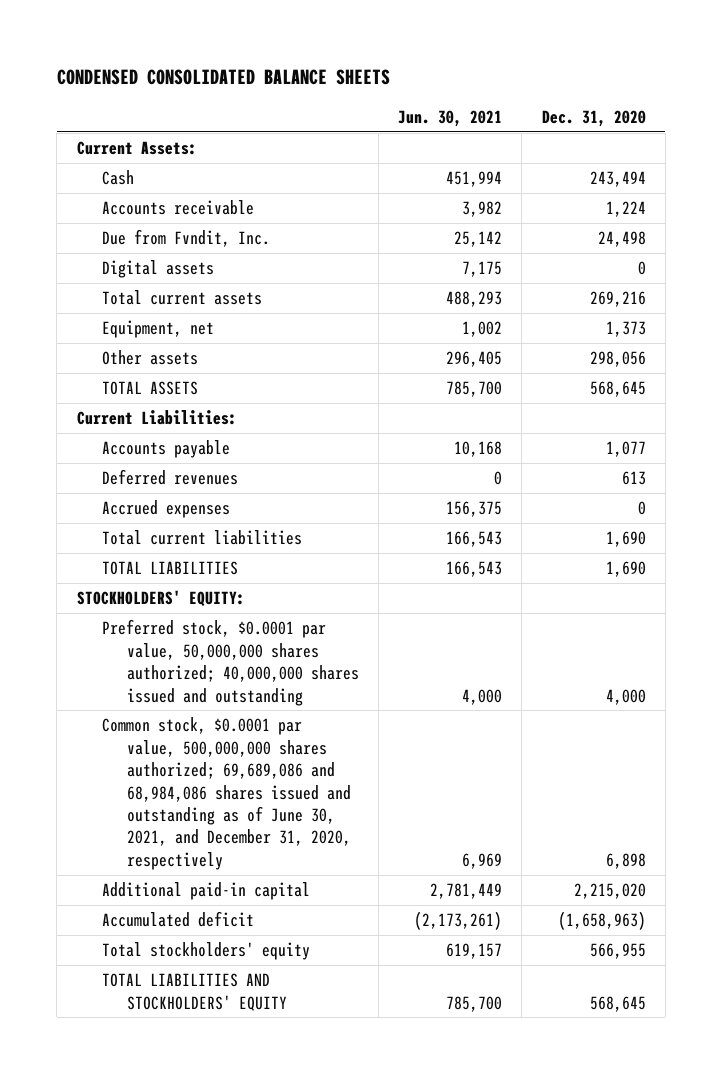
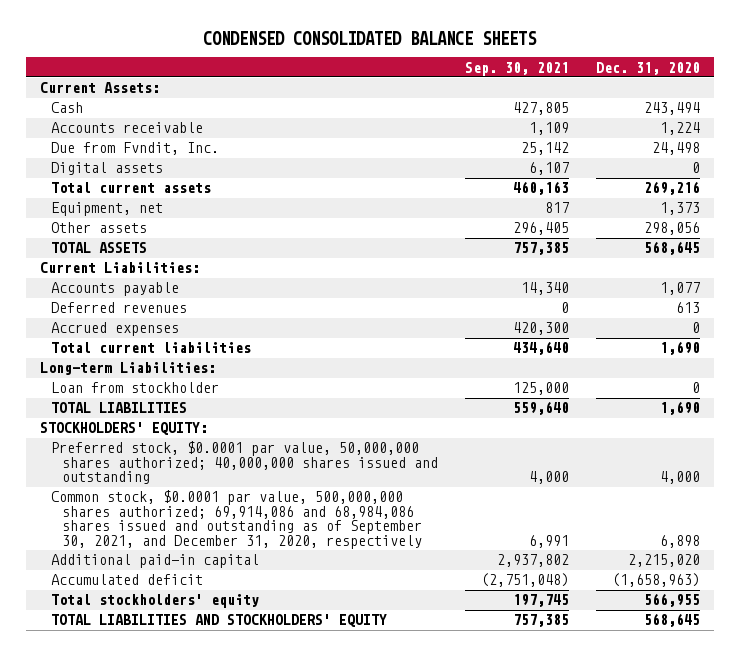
[398,110,503,128] Jun. 30, 2021 -> none
none -> [464,61,569,76] Sep. 30, 2021
none -> [39,362,216,376] Long-term Liabilities:
none -> [50,382,219,394] Loan from stockholder
[101,717,352,870] Common stock, $0.0001 par value, 500,000,000 shares authorized; 69,689,086 and 68,984,086 shares issued and outstanding as of June 30, 2021, and December 31, 2020, respectively -> [50,490,422,549] Common stock, $0.0001 par value, 500,000,000 shares authorized; 69,914,086 and 68,984,086 shares issued and outstanding as of September 30, 2021, and December 31, 2020, respectively

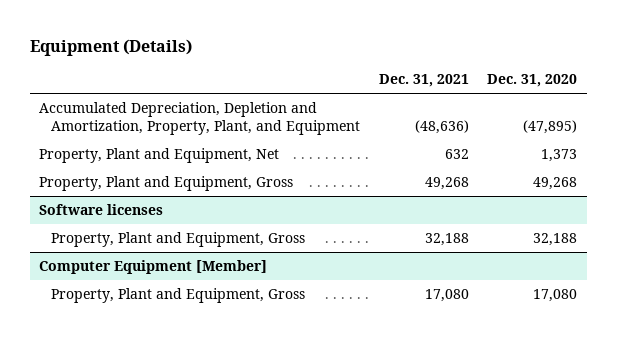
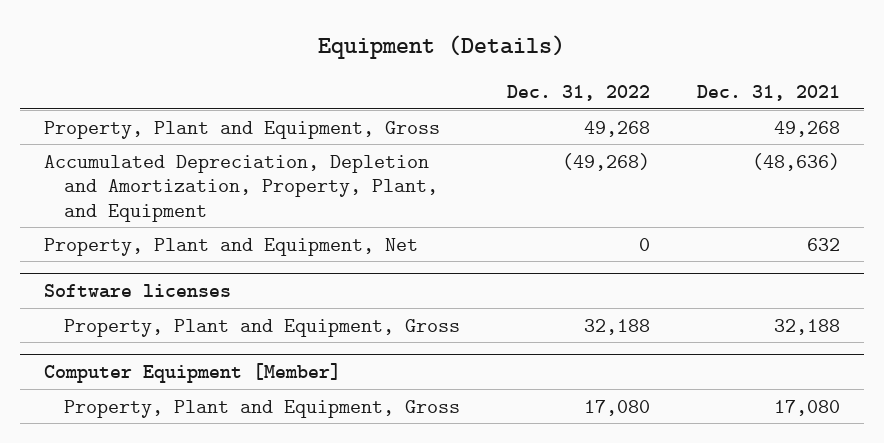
[487,74,578,88] Dec. 31, 2020 -> none
none -> [507,85,651,102] Dec. 31, 2022
[39,175,294,191] Property, Plant and Equipment, Gross -> [43,120,440,139] Property, Plant and Equipment, Gross

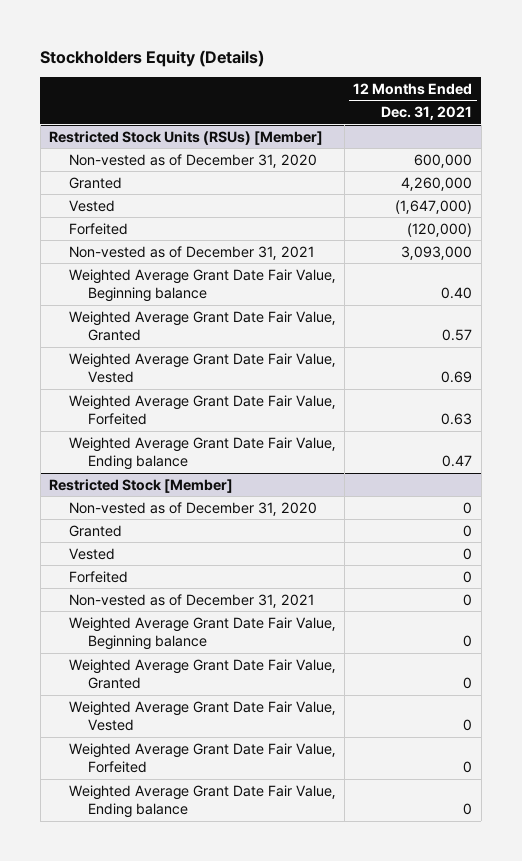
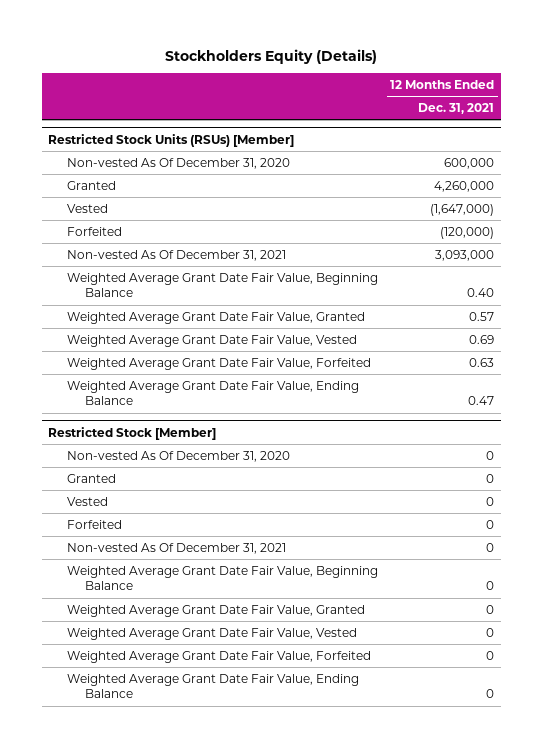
[68,153,317,168] Non-vested as of December 31, 2020 -> [66,157,290,169] Non-vested As Of December 31, 2020
[68,245,314,260] Non-vested as of December 31, 2021 -> [66,249,286,261] Non-vested As Of December 31, 2021
[68,268,336,302] Weighted Average Grant Date Fair Value, Beginning balance -> [66,272,378,298] Weighted Average Grant Date Fair Value, Beginning Balance
[68,436,336,470] Weighted Average Grant Date Fair Value, Ending balance -> [66,380,359,406] Weighted Average Grant Date Fair Value, Ending Balance
[68,501,317,516] Non-vested as of December 31, 2020 -> [66,450,290,462] Non-vested As Of December 31, 2020
[68,593,314,608] Non-vested as of December 31, 2021 -> [66,542,286,554] Non-vested As Of December 31, 2021
[68,616,336,650] Weighted Average Grant Date Fair Value, Beginning balance -> [66,565,378,591] Weighted Average Grant Date Fair Value, Beginning Balance
[68,784,336,818] Weighted Average Grant Date Fair Value, Ending balance -> [66,673,359,699] Weighted Average Grant Date Fair Value, Ending Balance

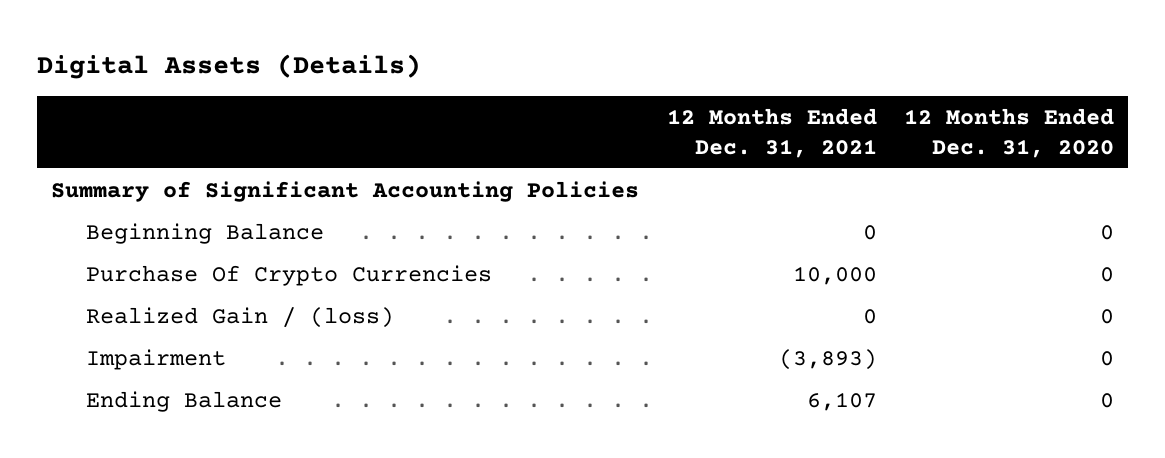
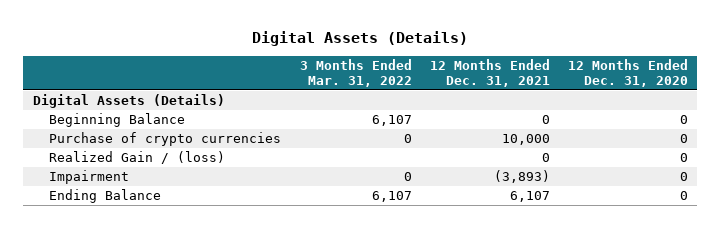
none -> [299,59,412,88] 3 Months Ended Mar. 31, 2022
[50,180,639,202] Summary of Significant Accounting Policies -> none
none -> [32,93,225,108] Digital Assets (Details)
[85,264,492,286] Purchase Of Crypto Currencies -> [49,131,282,146] Purchase of crypto currencies

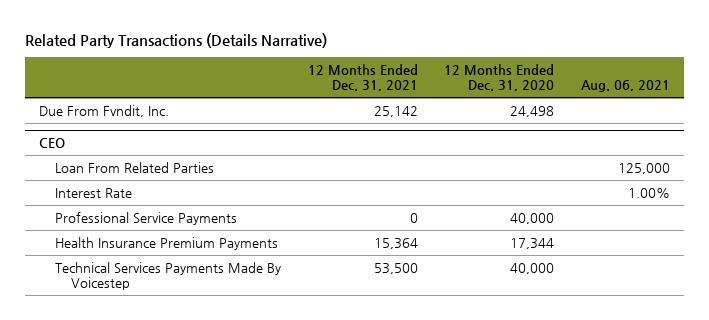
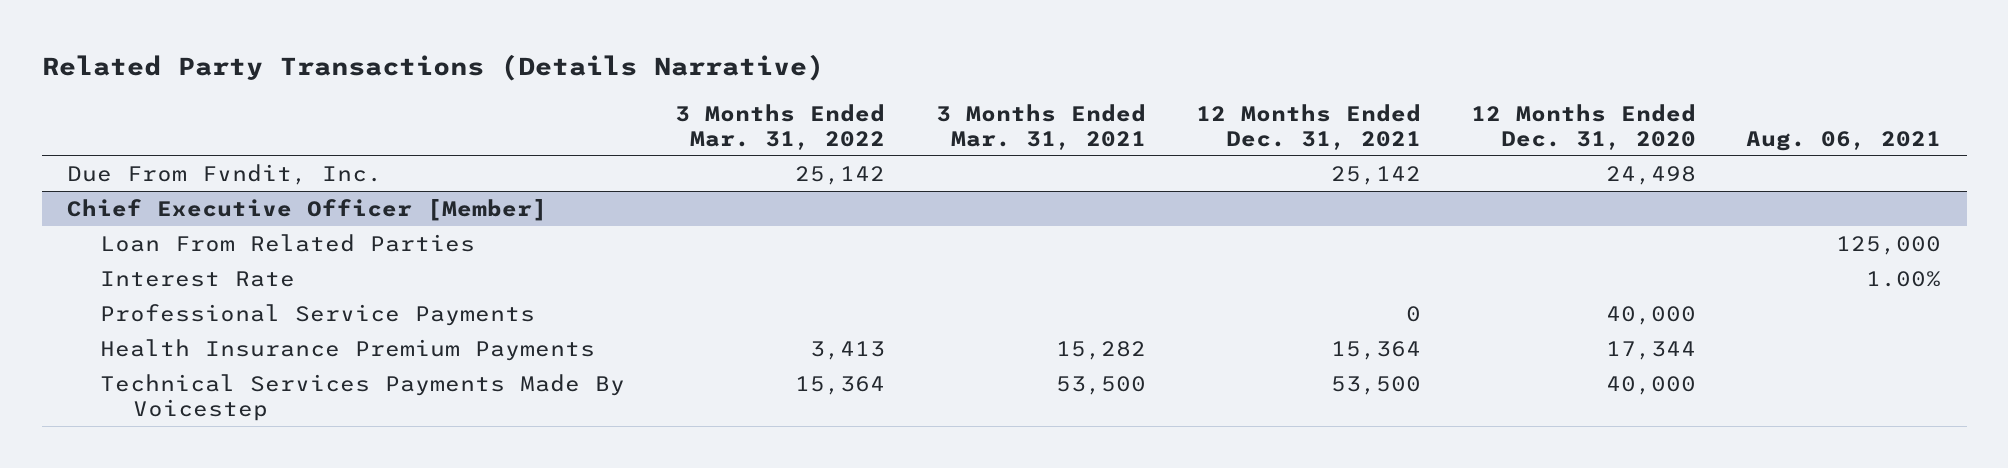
none -> [675,103,886,150] 3 Months Ended Mar. 31, 2022
none -> [935,103,1146,150] 3 Months Ended Mar. 31, 2021
[38,138,65,149] CEO -> [66,198,547,221] Chief Executive Officer [Member]

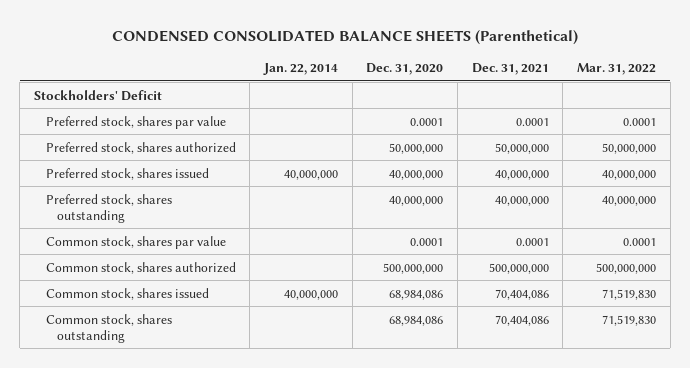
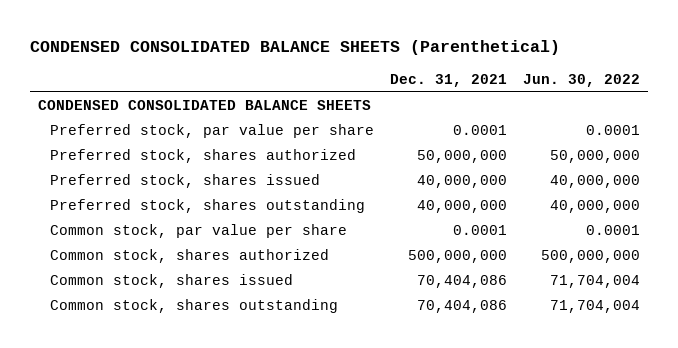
[263,62,339,75] Jan. 22, 2014 -> none
[366,62,444,75] Dec. 31, 2020 -> none
[576,62,656,75] Mar. 31, 2022 -> none
none -> [522,74,640,88] Jun. 30, 2022
[34,89,163,101] Stockholders' Deficit -> none
none -> [37,100,371,111] CONDENSED CONSOLIDATED BALANCE SHEETS
[45,115,226,129] Preferred stock, shares par value -> [49,124,374,139] Preferred stock, par value per share
[45,235,226,249] Common stock, shares par value -> [49,224,347,239] Common stock, par value per share

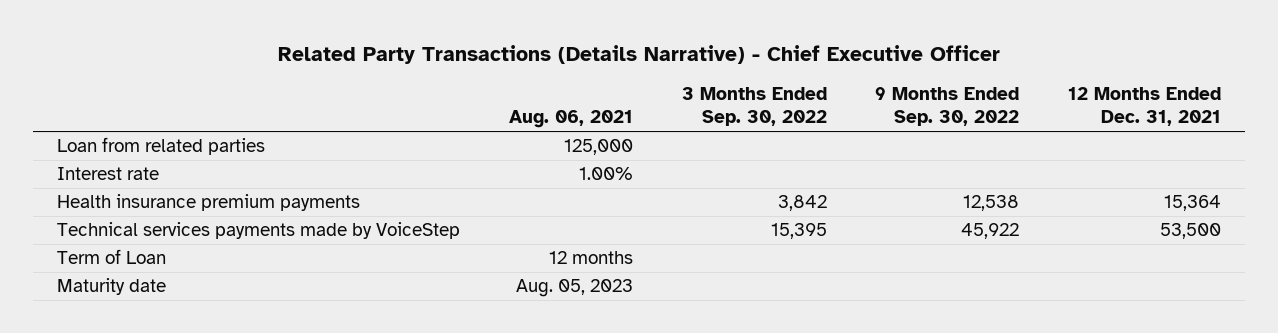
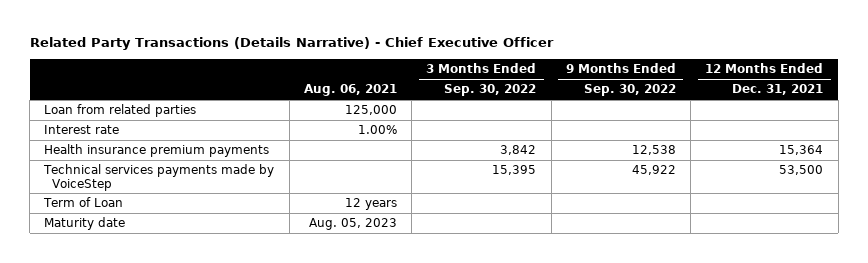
[548,251,633,265] 12 months -> [344,198,397,211] 12 years

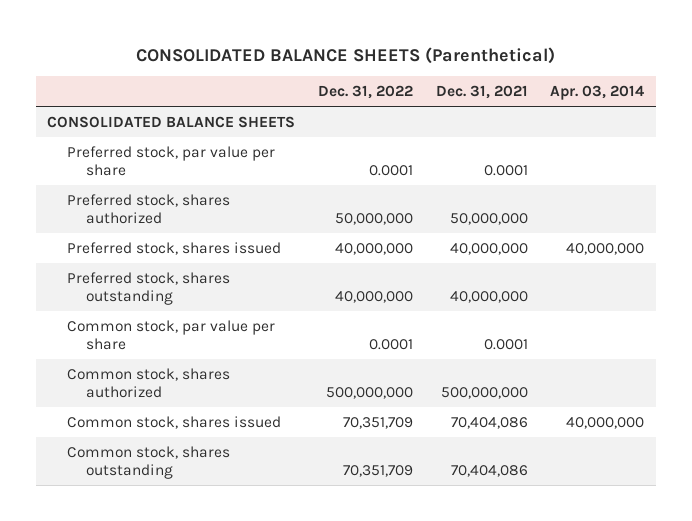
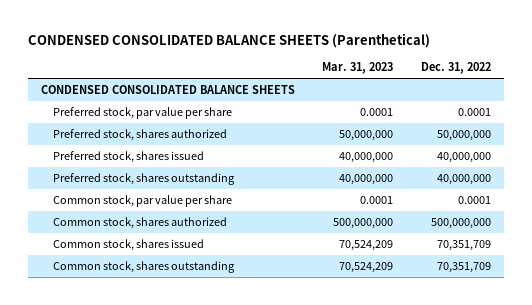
[135,46,555,64] CONSOLIDATED BALANCE SHEETS (Parenthetical) -> [27,33,430,49] CONDENSED CONSOLIDATED BALANCE SHEETS (Parenthetical)
[435,85,528,100] Dec. 31, 2021 -> none
[550,85,645,101] Apr. 03, 2014 -> none
none -> [322,62,394,75] Mar. 31, 2023
[47,115,296,128] CONSOLIDATED BALANCE SHEETS -> [41,85,296,95] CONDENSED CONSOLIDATED BALANCE SHEETS

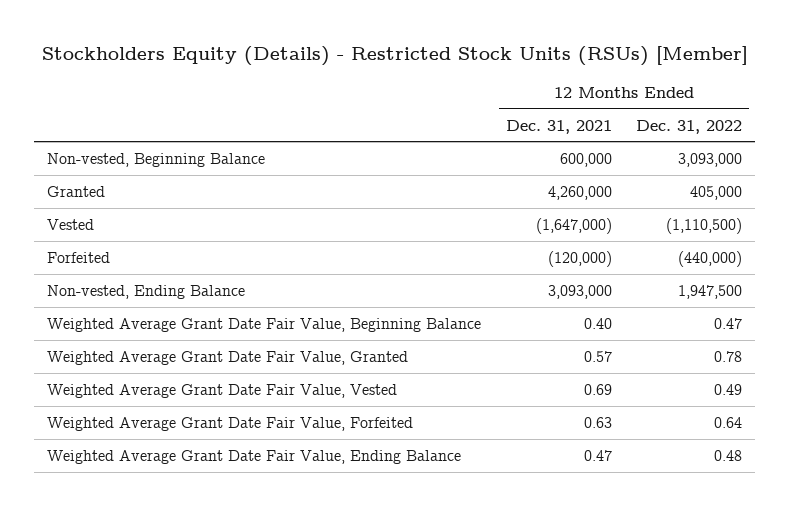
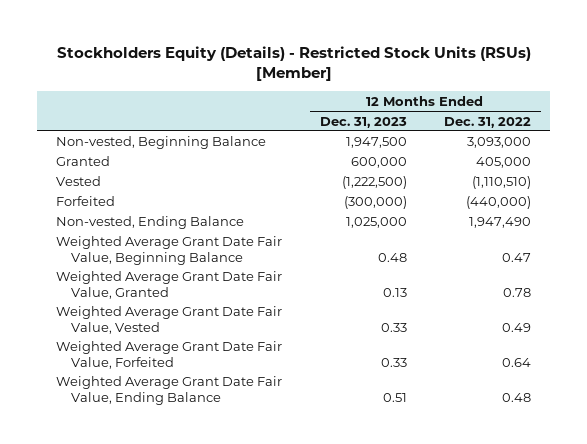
[505,119,612,134] Dec. 31, 2021 -> none
none -> [319,116,407,128] Dec. 31, 2023
[666,217,743,234] (1,110,500) -> [472,176,532,190] (1,110,510)
[678,284,743,299] 1,947,500 -> [469,217,532,229] 1,947,490

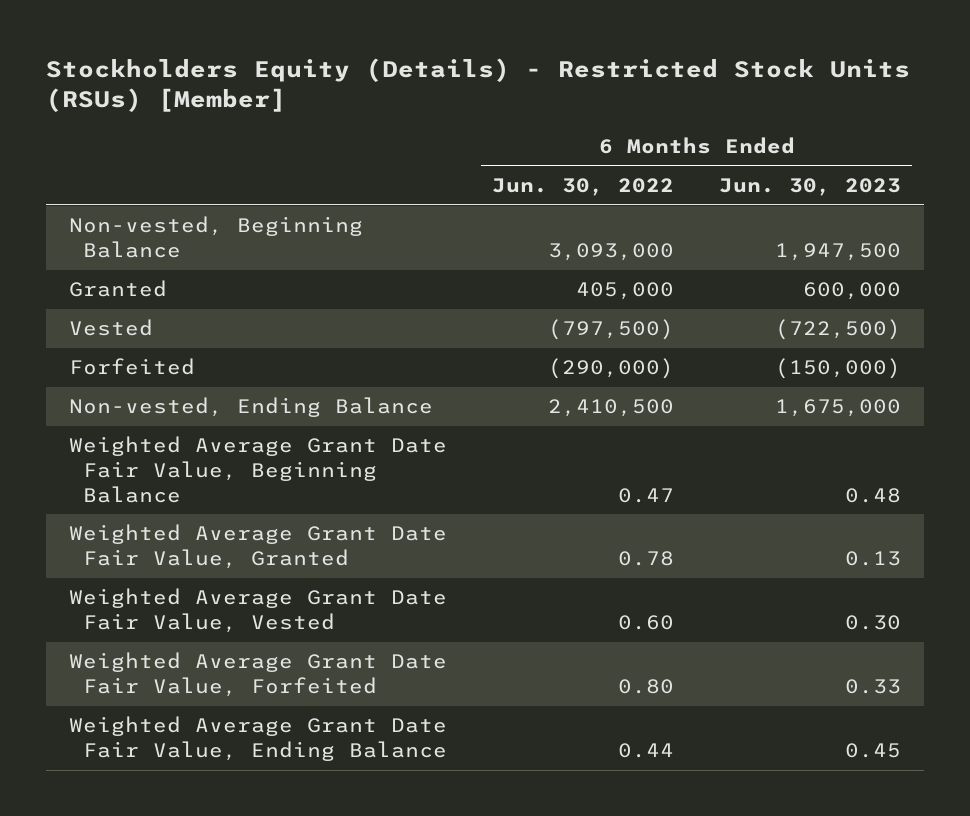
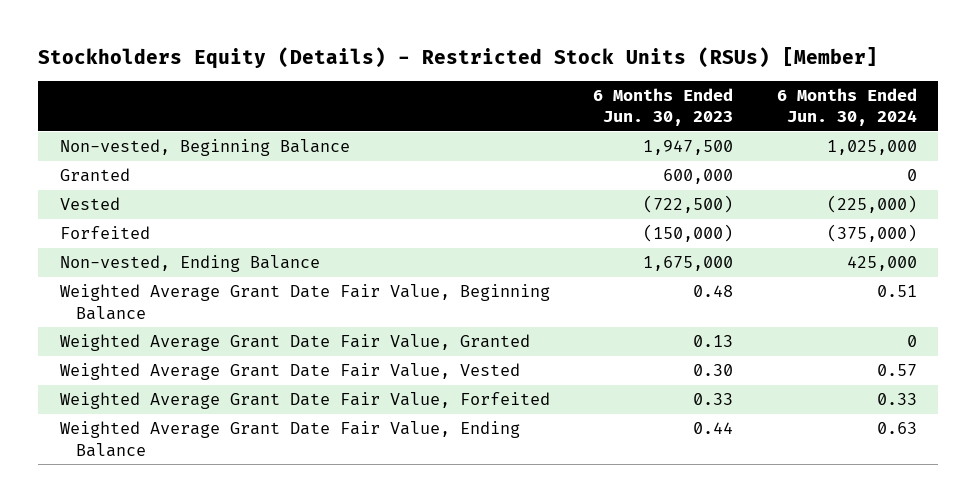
[492,178,675,197] Jun. 30, 2022 -> none
none -> [776,87,917,127] 6 Months Ended Jun. 30, 2024
[845,743,902,759] 0.45 -> [693,422,734,435] 0.44

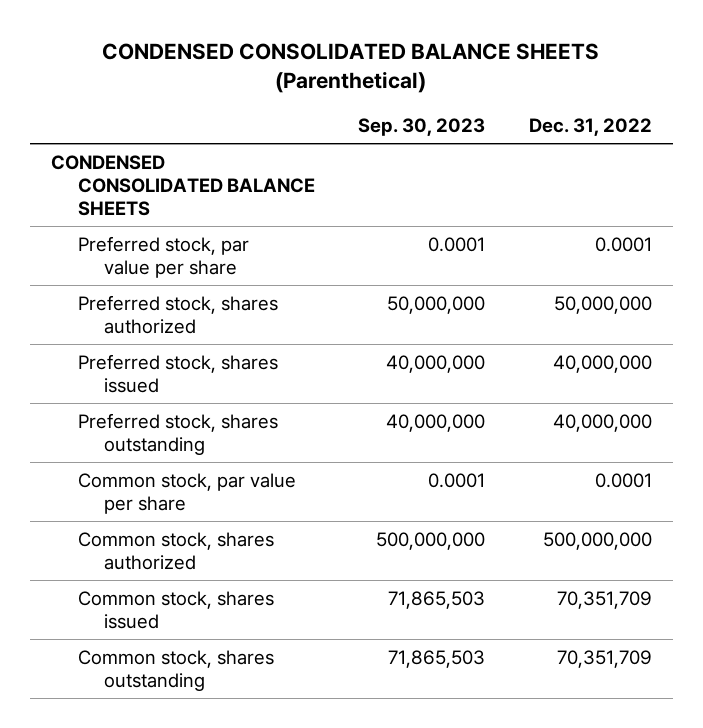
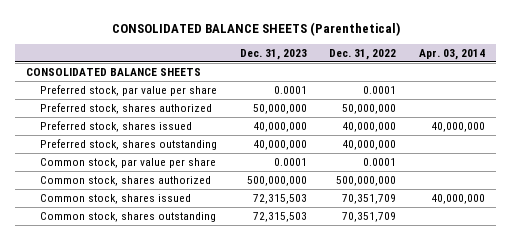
[102,42,600,94] CONDENSED CONSOLIDATED BALANCE SHEETS (Parenthetical) -> [111,21,400,36] CONSOLIDATED BALANCE SHEETS (Parenthetical)
[358,117,486,136] Sep. 30, 2023 -> none
none -> [239,48,307,60] Dec. 31, 2023
none -> [419,48,486,60] Apr. 03, 2014
[51,154,315,216] CONDENSED CONSOLIDATED BALANCE SHEETS -> [26,67,202,76] CONSOLIDATED BALANCE SHEETS

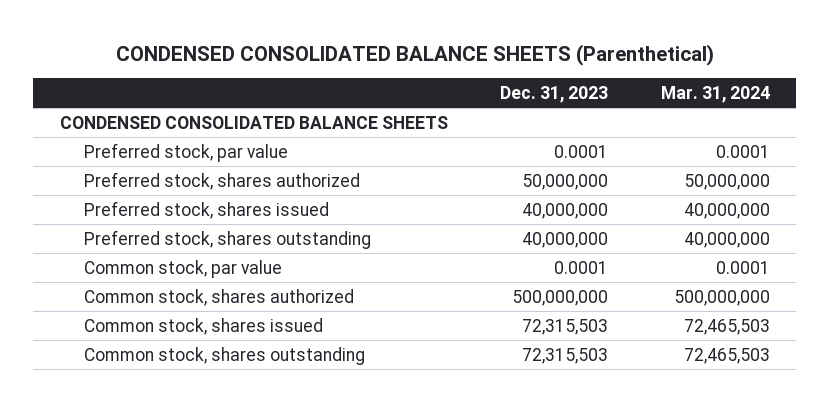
[111,21,400,36] CONSOLIDATED BALANCE SHEETS (Parenthetical) -> [115,43,714,66] CONDENSED CONSOLIDATED BALANCE SHEETS (Parenthetical)
[329,48,397,60] Dec. 31, 2022 -> none
[419,48,486,60] Apr. 03, 2014 -> none
none -> [660,85,770,103] Mar. 31, 2024
[26,67,202,76] CONSOLIDATED BALANCE SHEETS -> [59,115,448,129] CONDENSED CONSOLIDATED BALANCE SHEETS
[39,84,217,96] Preferred stock, par value per share -> [83,142,288,162] Preferred stock, par value
[39,157,216,168] Common stock, par value per share -> [83,259,282,278] Common stock, par value

